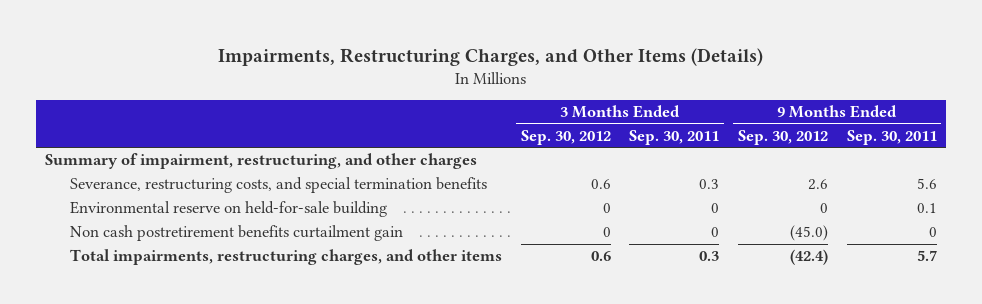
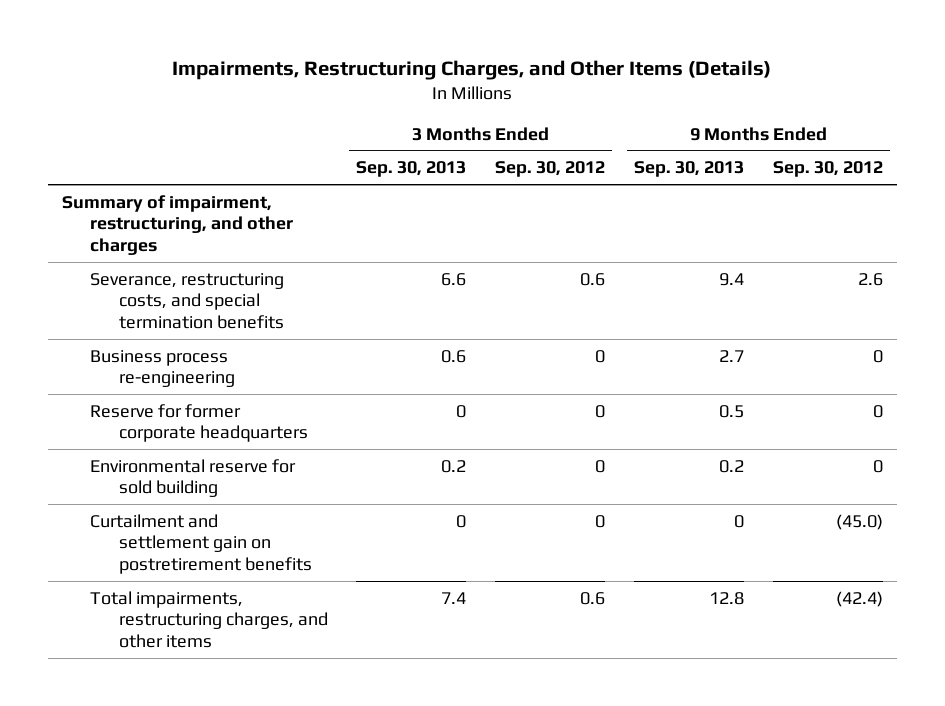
[629,129,720,145] Sep. 30, 2011 -> none
[846,129,937,145] Sep. 30, 2011 -> none
none -> [356,161,467,178] Sep. 30, 2013
none -> [634,161,745,178] Sep. 30, 2013
none -> [90,349,235,388] Business process re-engineering
none -> [90,403,308,443] Reserve for former corporate headquarters
[70,201,388,218] Environmental reserve on held-for-sale building -> [90,458,297,498] Environmental reserve for sold building
[70,225,404,242] Non cash postretirement benefits curtailment gain -> [90,513,312,575] Curtailment and settlement gain on postretirement benefits

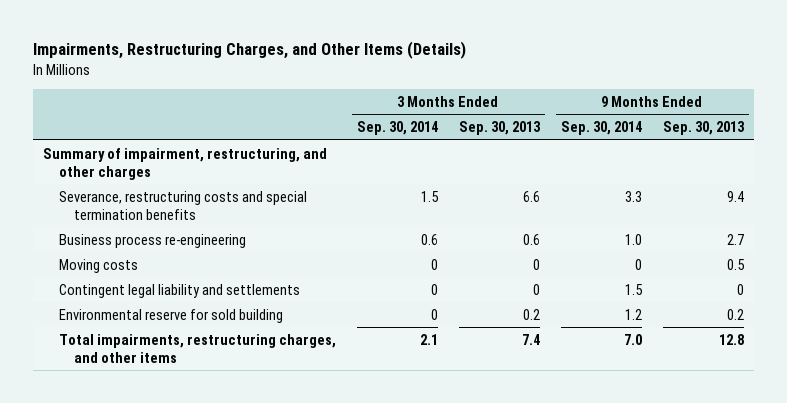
[495,161,606,178] Sep. 30, 2012 -> none
[772,161,883,178] Sep. 30, 2012 -> none
none -> [356,121,438,136] Sep. 30, 2014
none -> [560,121,642,136] Sep. 30, 2014
[90,272,285,330] Severance, restructuring costs, and special termination benefits -> [58,190,307,220] Severance, restructuring costs and special termination benefits
[90,403,308,443] Reserve for former corporate headquarters -> [58,258,138,273] Moving costs
none -> [58,283,300,298] Contingent legal liability and settlements
[90,513,312,575] Curtailment and settlement gain on postretirement benefits -> none

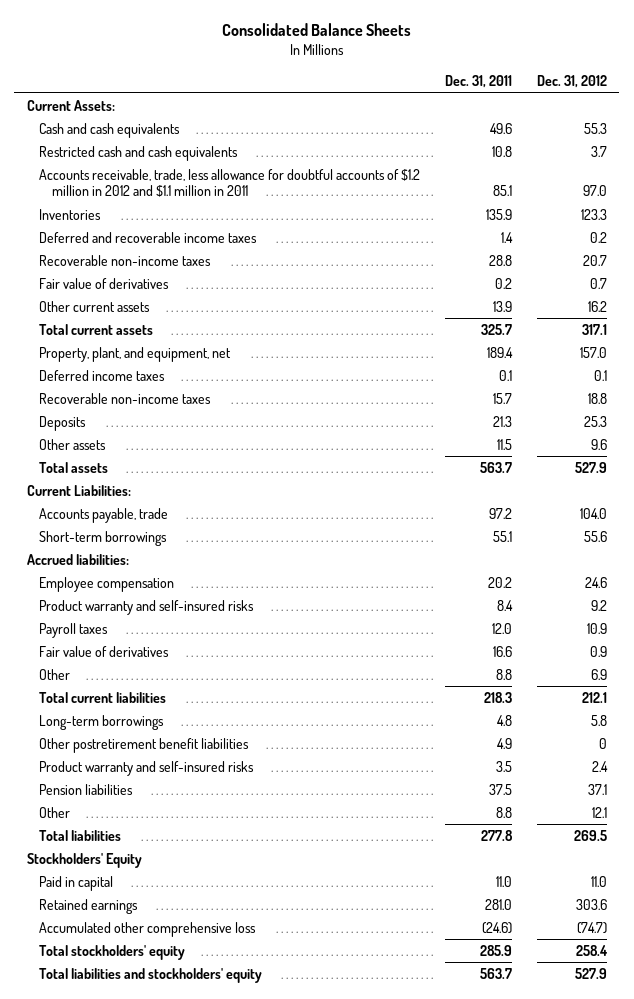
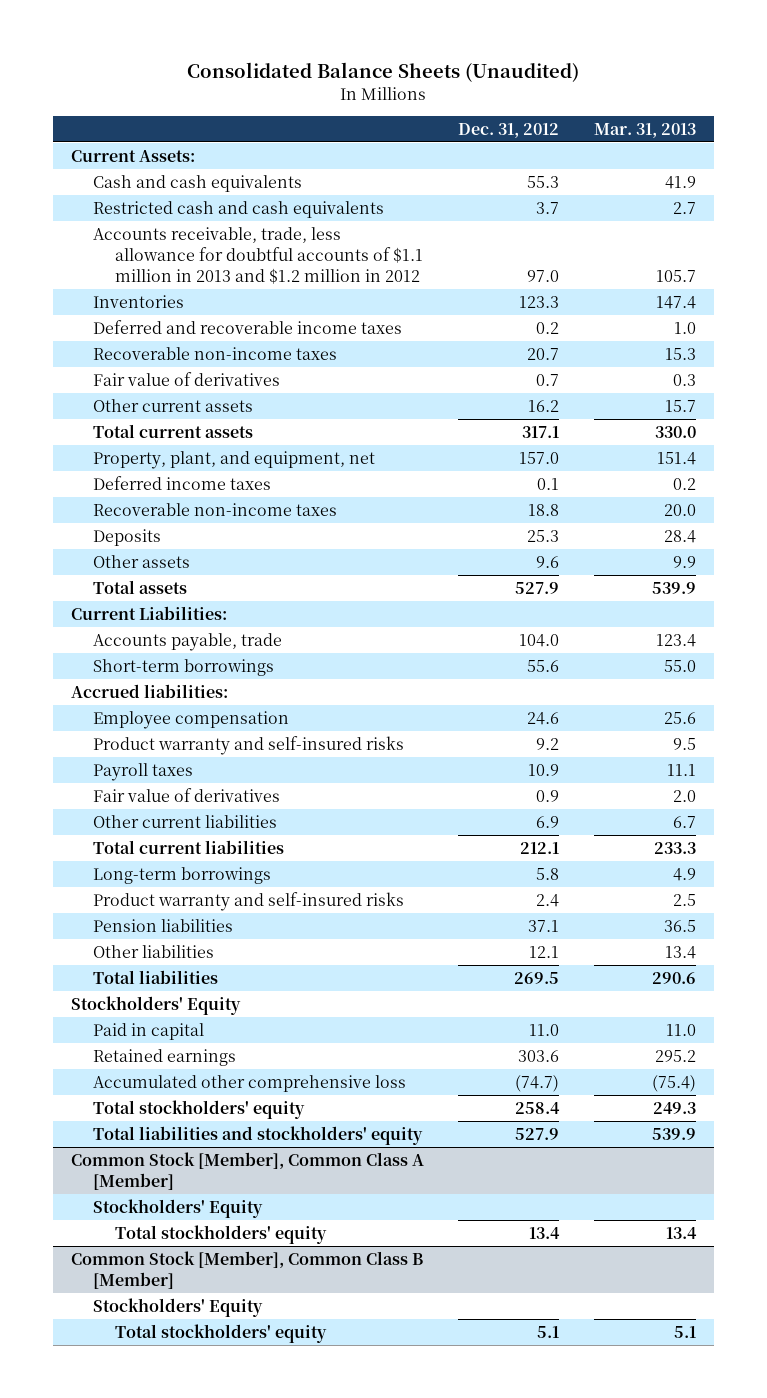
[221,23,411,37] Consolidated Balance Sheets -> [187,62,580,83] Consolidated Balance Sheets (Unaudited)
[445,75,513,89] Dec. 31, 2011 -> none
none -> [594,122,697,138] Mar. 31, 2013
[39,168,421,198] Accounts receivable, trade, less allowance for doubtful accounts of $1.2 million in 2012 and $1.1 million in 2011 -> [92,226,423,284] Accounts receivable, trade, less allowance for doubtful accounts of $1.1 million in 2013 and $1.2 million in 2012
[39,668,71,680] Other -> [92,814,277,828] Other current liabilities
[39,737,250,753] Other postretirement benefit liabilities -> none
[39,806,71,818] Other -> [92,944,214,958] Other liabilities
none -> [70,1151,424,1190] Common Stock [Member], Common Class A [Member]
none -> [92,1198,263,1218] Stockholders' Equity
none -> [114,1224,327,1244] Total stockholders' equity
none -> [70,1250,423,1289] Common Stock [Member], Common Class B [Member]
none -> [92,1297,263,1317] Stockholders' Equity
none -> [114,1323,327,1343] Total stockholders' equity

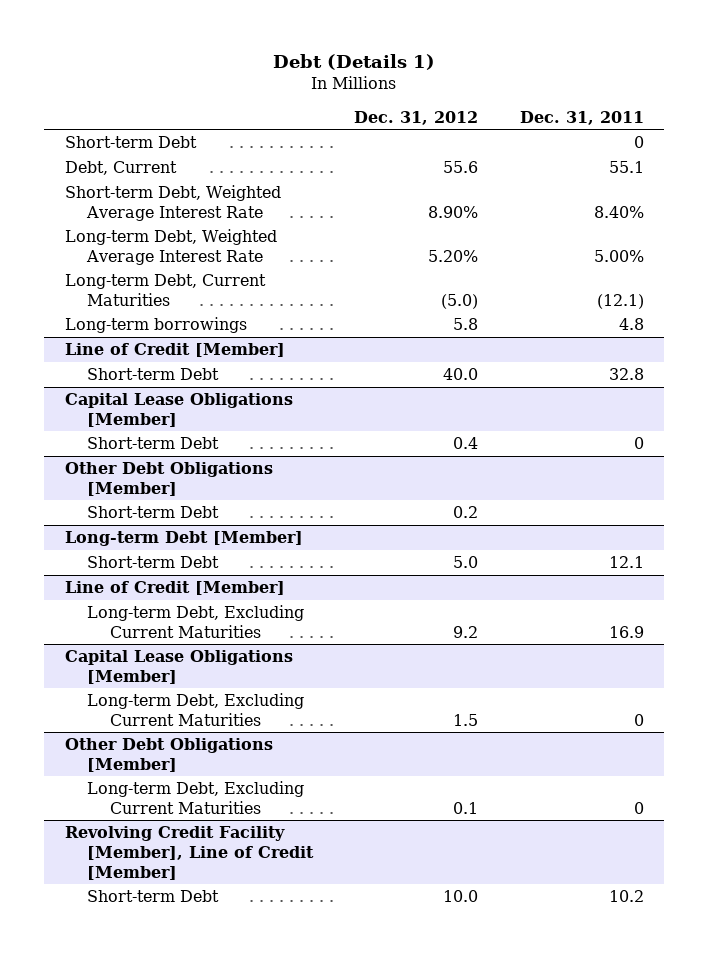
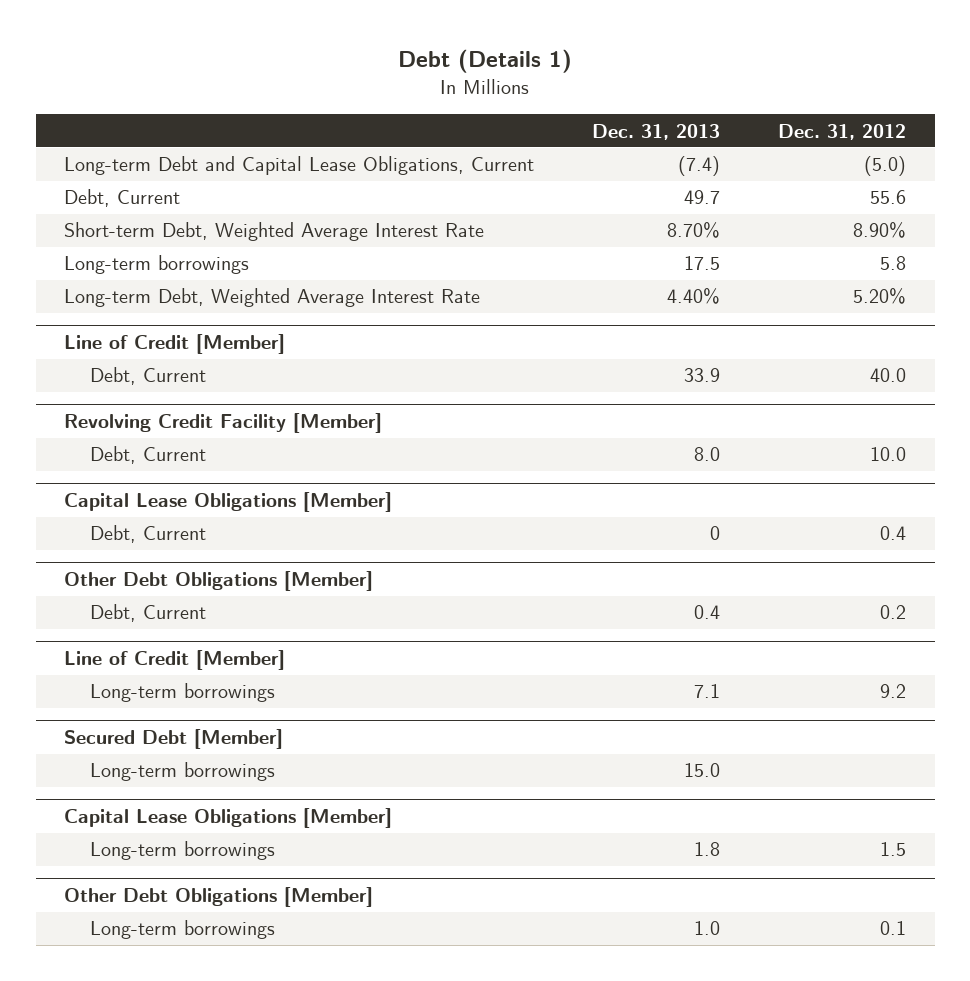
[519,110,644,125] Dec. 31, 2011 -> none
none -> [592,123,721,140] Dec. 31, 2013
[64,135,197,148] Short-term Debt -> none
none -> [64,156,535,176] Long-term Debt and Capital Lease Obligations, Current
[64,273,266,306] Long-term Debt, Current Maturities -> none
[64,228,277,265] Long-term Debt, Weighted Average Interest Rate -> [64,288,481,308] Long-term Debt, Weighted Average Interest Rate
[87,367,220,380] Short-term Debt -> none
none -> [89,367,206,386] Debt, Current
none -> [64,413,383,434] Revolving Credit Facility [Member]
none -> [89,446,206,465] Debt, Current
[87,436,220,449] Short-term Debt -> none
none -> [89,525,206,544] Debt, Current
[87,505,220,518] Short-term Debt -> none
[64,530,303,546] Long-term Debt [Member] -> none
[87,555,220,568] Short-term Debt -> none
none -> [89,604,206,623] Debt, Current
[87,604,305,638] Long-term Debt, Excluding Current Maturities -> none
none -> [89,683,275,703] Long-term borrowings
none -> [64,729,284,750] Secured Debt [Member]
none -> [89,762,275,782] Long-term borrowings
[87,692,305,726] Long-term Debt, Excluding Current Maturities -> none
none -> [89,841,275,861] Long-term borrowings
[87,780,305,814] Long-term Debt, Excluding Current Maturities -> none
[64,825,315,880] Revolving Credit Facility [Member], Line of Credit [Member] -> none
[87,889,220,902] Short-term Debt -> none
none -> [89,920,275,940] Long-term borrowings

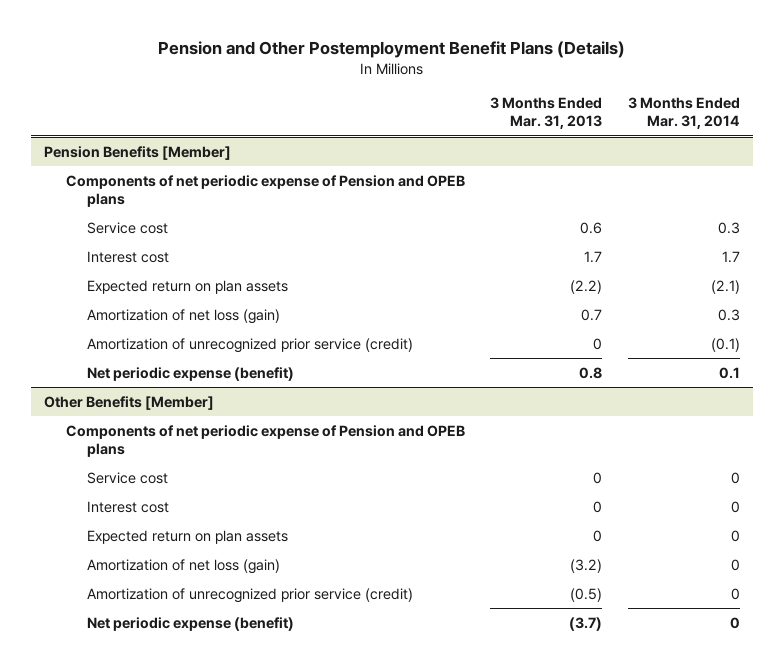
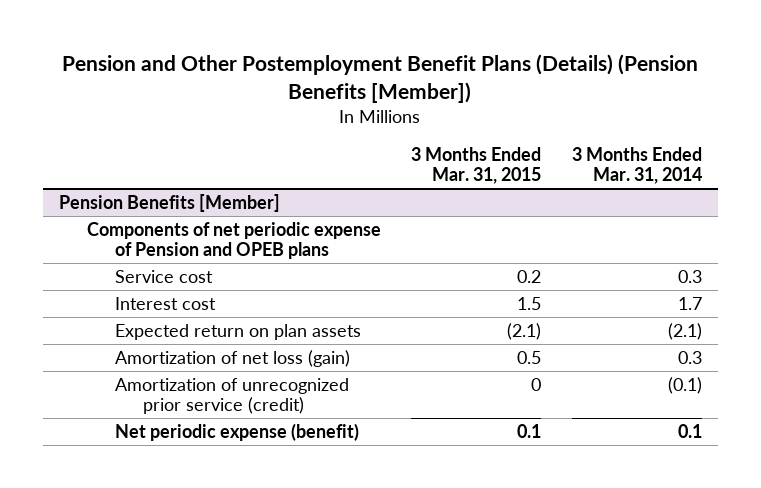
[158,41,626,59] Pension and Other Postemployment Benefit Plans (Details) -> [62,53,699,103] Pension and Other Postemployment Benefit Plans (Details) (Pension Benefits [Member])
[490,97,603,130] 3 Months Ended Mar. 31, 2013 -> none
none -> [411,146,542,185] 3 Months Ended Mar. 31, 2015
[44,395,215,410] Other Benefits [Member] -> none
[65,424,465,457] Components of net periodic expense of Pension and OPEB plans -> none
[86,471,168,484] Service cost -> none
[86,500,169,513] Interest cost -> none
[86,529,288,544] Expected return on plan assets -> none
[86,558,280,574] Amortization of net loss (gain) -> none
[86,587,413,603] Amortization of unrecognized prior service (credit) -> none
[86,616,294,631] Net periodic expense (benefit) -> none

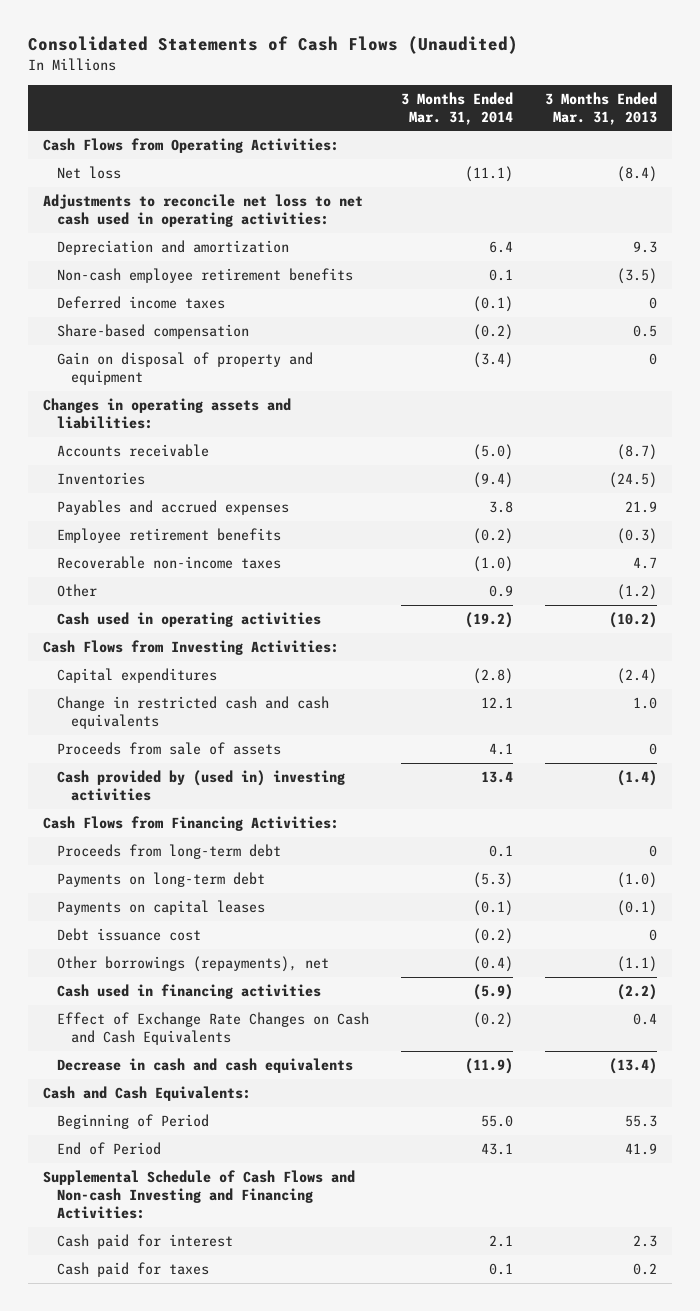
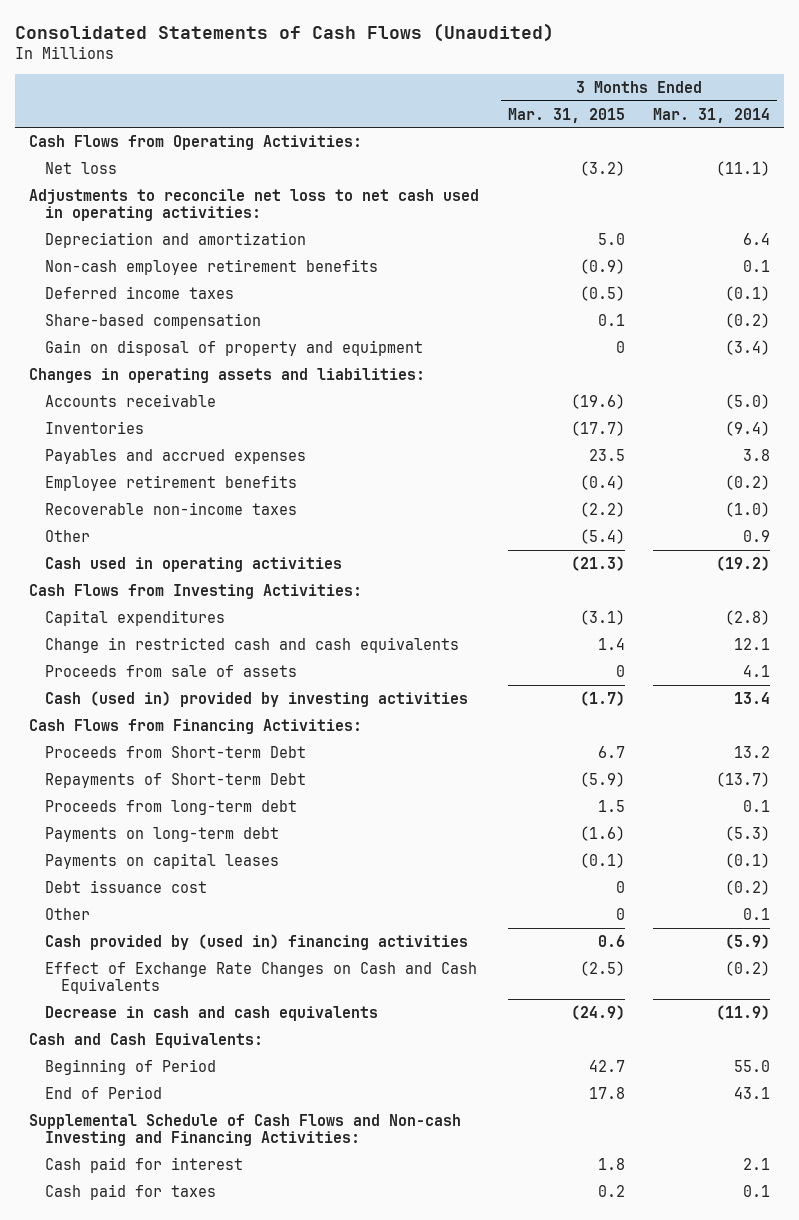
[544,91,657,125] 3 Months Ended Mar. 31, 2013 -> none
none -> [507,107,625,123] Mar. 31, 2015
[57,769,346,801] Cash provided by (used in) investing activities -> [45,690,469,707] Cash (used in) provided by investing activities
none -> [45,745,307,758] Proceeds from Short-term Debt
none -> [45,772,307,788] Repayments of Short-term Debt
[57,955,330,972] Other borrowings (repayments), net -> [45,907,91,920] Other
[472,955,513,972] (0.4) -> [742,907,770,920] 0.1
[57,983,322,999] Cash used in financing activities -> [45,933,469,950] Cash provided by (used in) financing activities

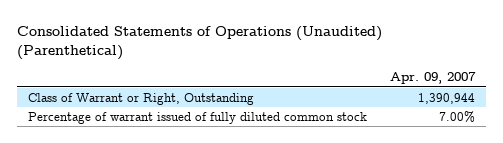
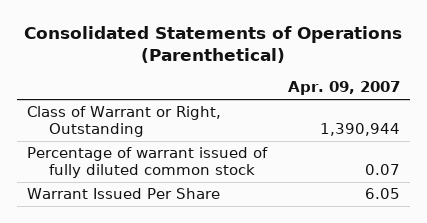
[17,26,383,61] Consolidated Statements of Operations (Unaudited) (Parenthetical) -> [24,25,403,63] Consolidated Statements of Operations (Parenthetical)
[438,110,475,123] 7.00% -> [364,163,400,175] 0.07
none -> [27,188,221,200] Warrant Issued Per Share

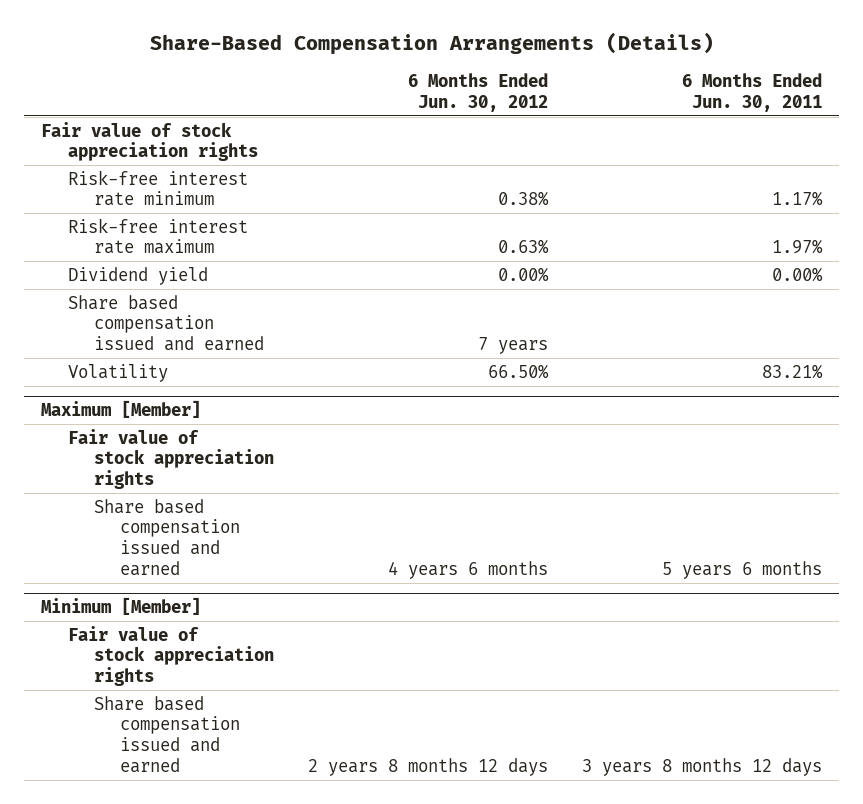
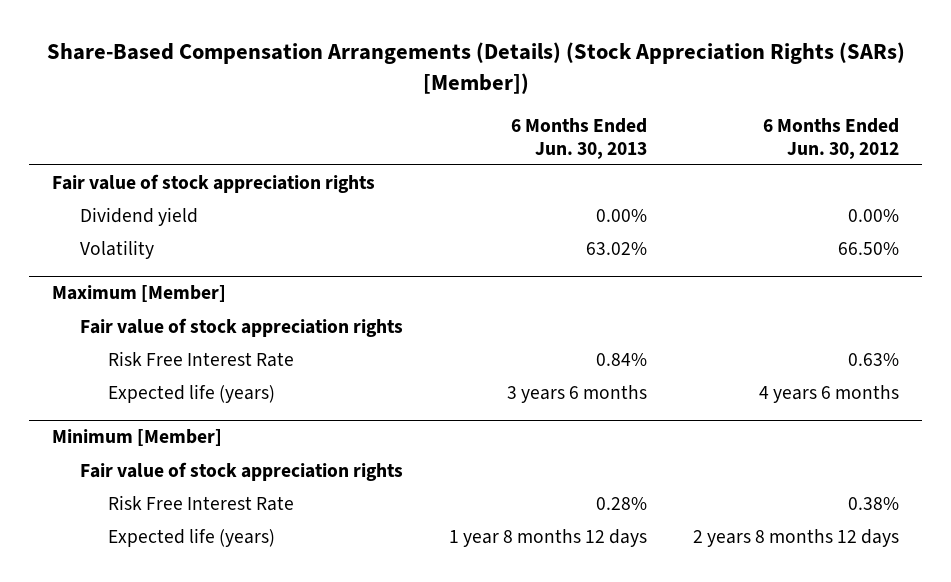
[149,32,714,56] Share-Based Compensation Arrangements (Details) -> [46,42,905,94] Share-Based Compensation Arrangements (Details) (Stock Appreciation Rights (SARs) [Member])
[682,72,823,112] 6 Months Ended Jun. 30, 2011 -> none
none -> [511,118,648,159] 6 Months Ended Jun. 30, 2013
[67,169,248,207] Risk-free interest rate minimum -> none
[67,217,248,255] Risk-free interest rate maximum -> none
[67,294,264,352] Share based compensation issued and earned -> none
none -> [108,351,295,368] Risk Free Interest Rate
[93,498,241,576] Share based compensation issued and earned -> [108,384,276,404] Expected life (years)
none -> [108,495,295,512] Risk Free Interest Rate
[93,695,241,773] Share based compensation issued and earned -> [108,528,276,548] Expected life (years)

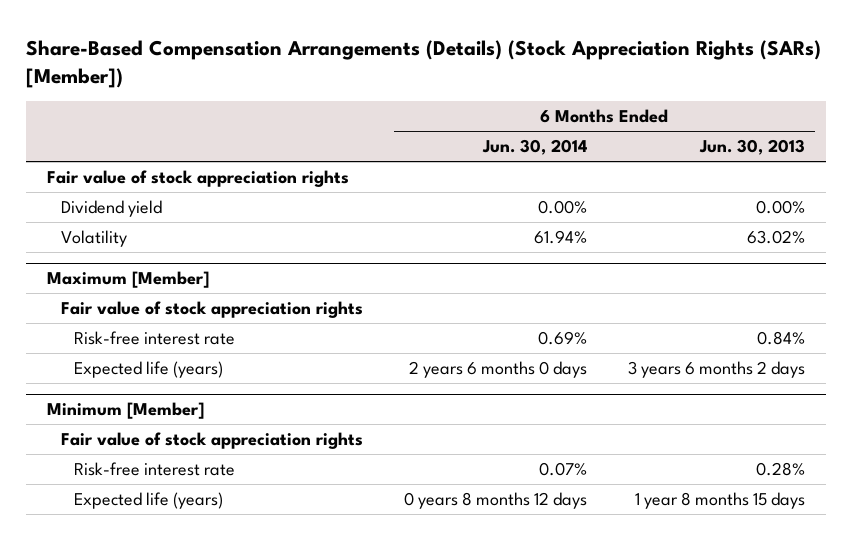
[762,118,899,159] 6 Months Ended Jun. 30, 2012 -> none
none -> [481,139,587,156] Jun. 30, 2014
[108,351,295,368] Risk Free Interest Rate -> [74,331,236,346] Risk-free interest rate
[507,385,648,404] 3 years 6 months -> [628,361,806,379] 3 years 6 months 2 days
[108,495,295,512] Risk Free Interest Rate -> [74,462,236,477] Risk-free interest rate
[449,529,648,548] 1 year 8 months 12 days -> [635,492,806,510] 1 year 8 months 15 days

